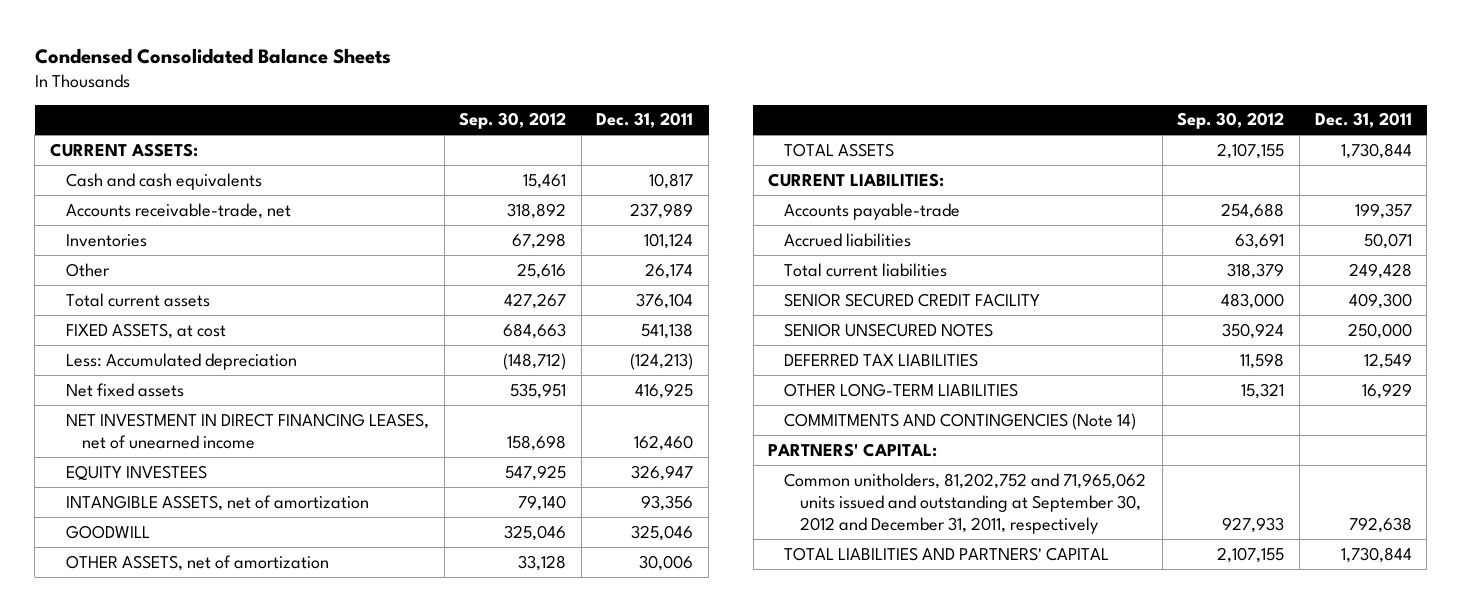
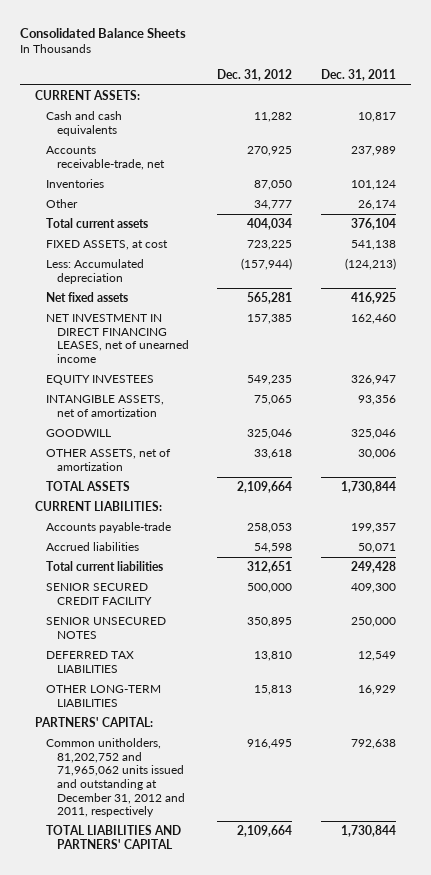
[34,47,391,64] Condensed Consolidated Balance Sheets -> [20,27,187,38] Consolidated Balance Sheets
[459,112,567,130] Sep. 30, 2012 -> none
none -> [217,68,293,81] Dec. 31, 2012
[784,412,1137,430] COMMITMENTS AND CONTINGENCIES (Note 14) -> none
[784,472,1147,534] Common unitholders, 81,202,752 and 71,965,062 units issued and outstanding at September 30, 2012 and December 31, 2011, respectively -> [45,738,185,818] Common unitholders, 81,202,752 and 71,965,062 units issued and outstanding at December 31, 2012 and 2011, respectively

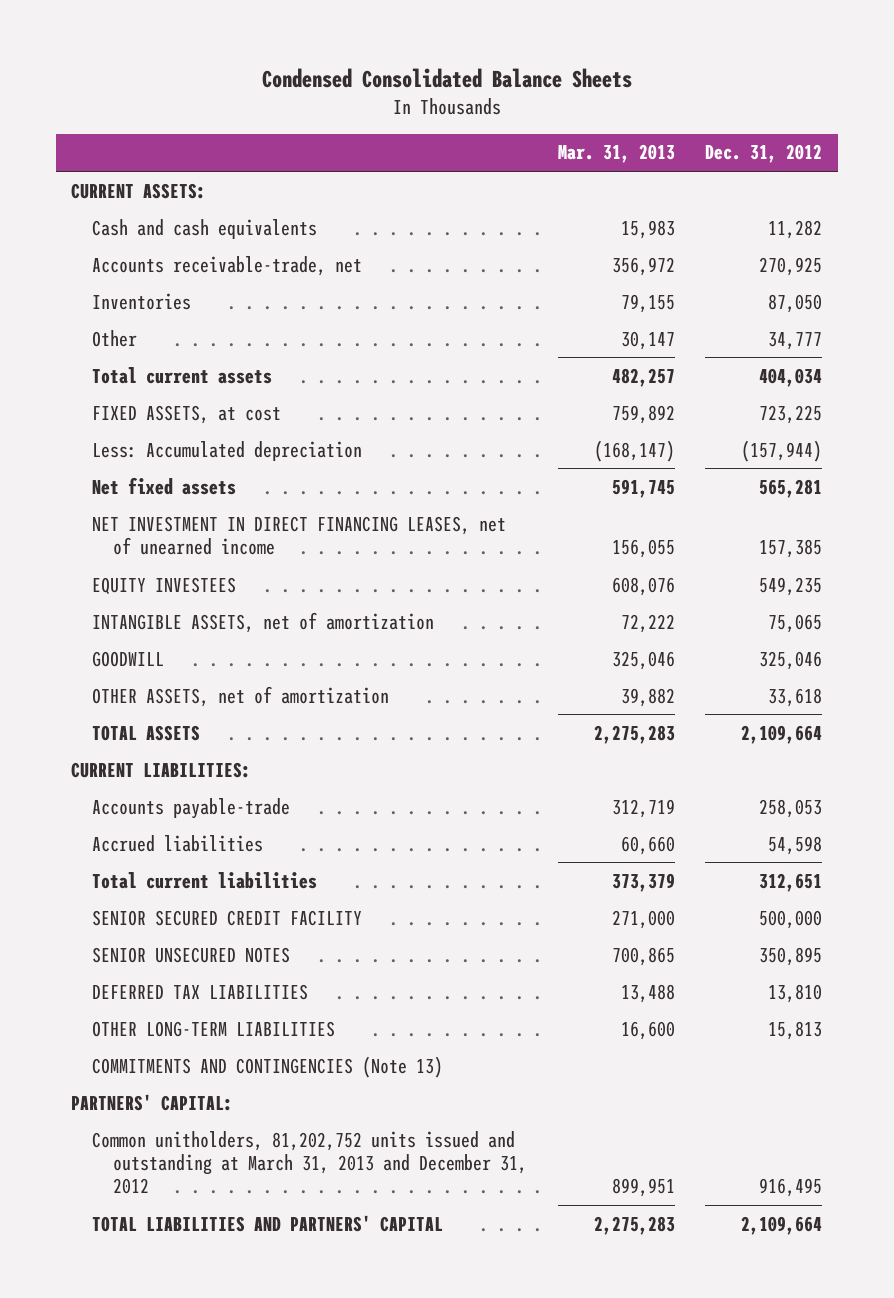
[20,27,187,38] Consolidated Balance Sheets -> [261,67,632,88] Condensed Consolidated Balance Sheets
[321,68,397,81] Dec. 31, 2011 -> none
none -> [557,144,675,164] Mar. 31, 2013
none -> [92,1055,444,1078] COMMITMENTS AND CONTINGENCIES (Note 13)
[45,738,185,818] Common unitholders, 81,202,752 and 71,965,062 units issued and outstanding at December 31, 2012 and 2011, respectively -> [92,1130,528,1195] Common unitholders, 81,202,752 units issued and outstanding at March 31, 2013 and December 31, 2012

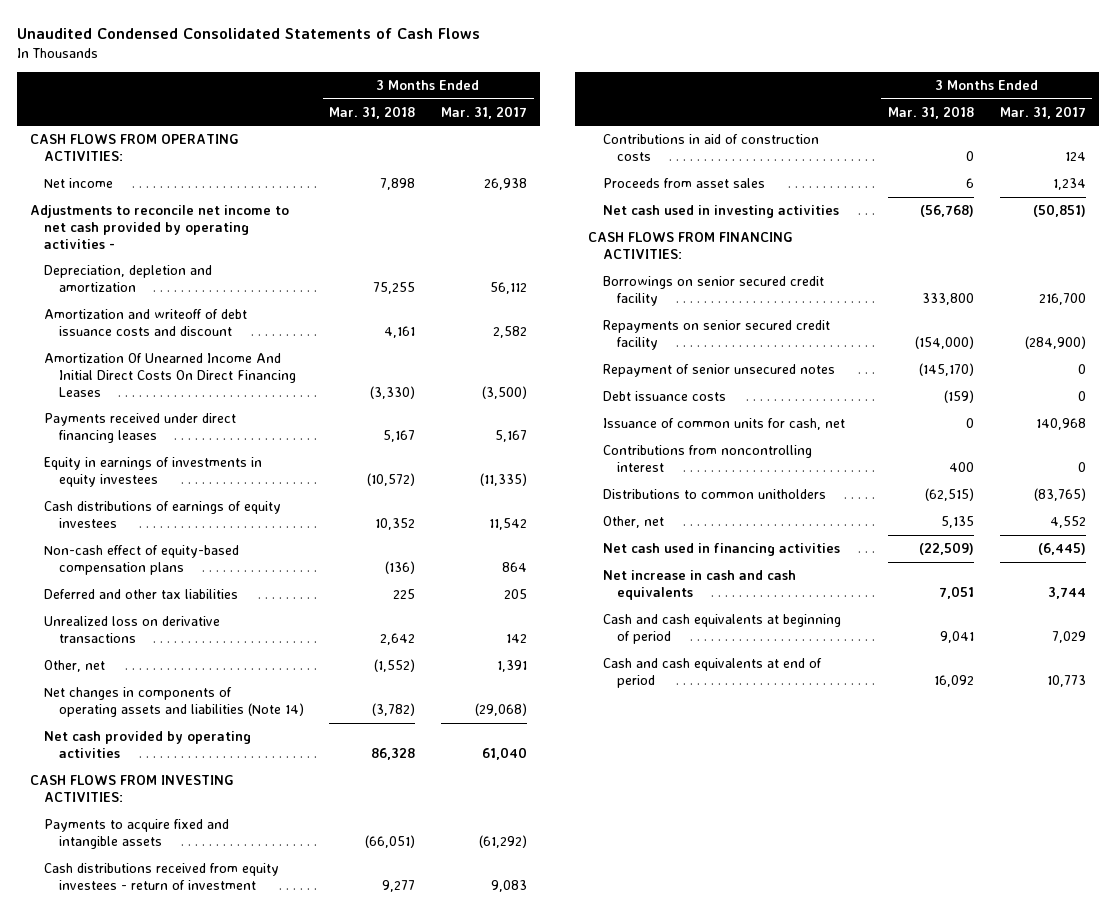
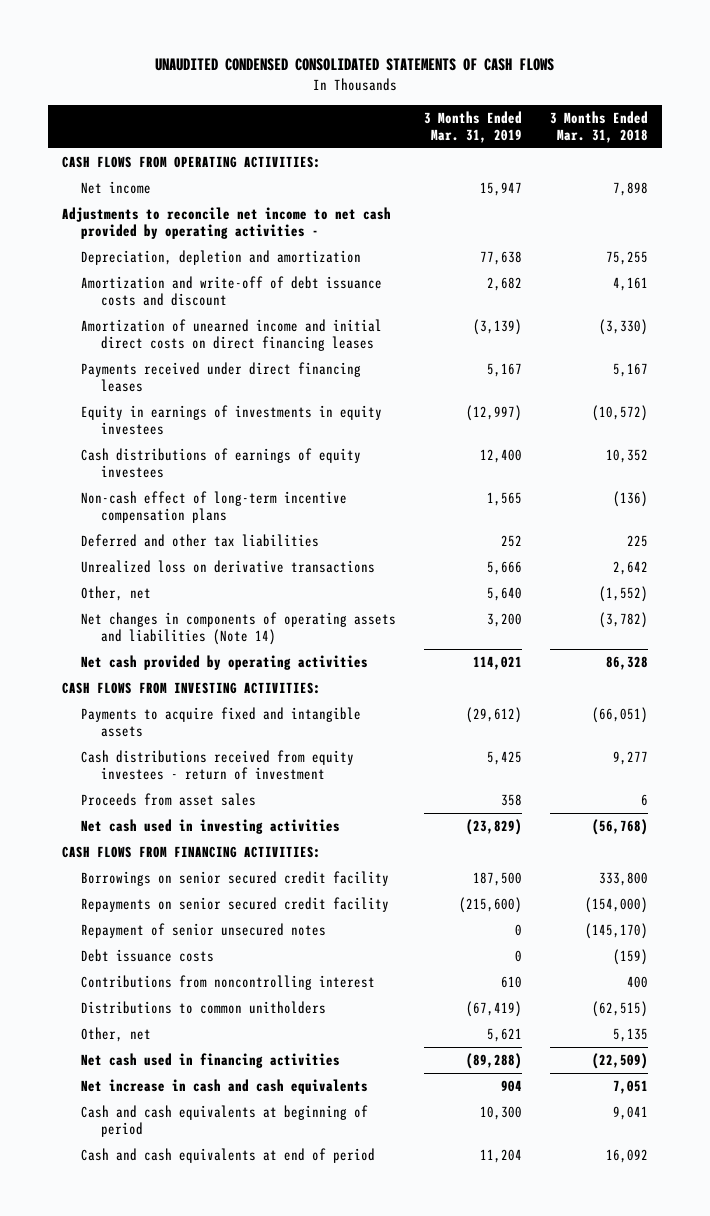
[16,27,480,39] Unaudited Condensed Consolidated Statements of Cash Flows -> [154,58,554,72] UNAUDITED CONDENSED CONSOLIDATED STATEMENTS OF CASH FLOWS
[441,105,528,119] Mar. 31, 2017 -> none
none -> [423,110,522,144] 3 Months Ended Mar. 31, 2019
[44,309,248,336] Amortization and writeoff of debt issuance costs and discount -> [81,276,383,307] Amortization and write-off of debt issuance costs and discount
[44,353,296,397] Amortization Of Unearned Income And Initial Direct Costs On Direct Financing Leases -> [81,319,383,352] Amortization of unearned income and initial direct costs on direct financing leases
[44,545,240,575] Non-cash effect of equity-based compensation plans -> [81,491,348,524] Non-cash effect of long-term incentive compensation plans
[602,134,819,161] Contributions in aid of construction costs -> none
[602,418,845,431] Issuance of common units for cash, net -> none

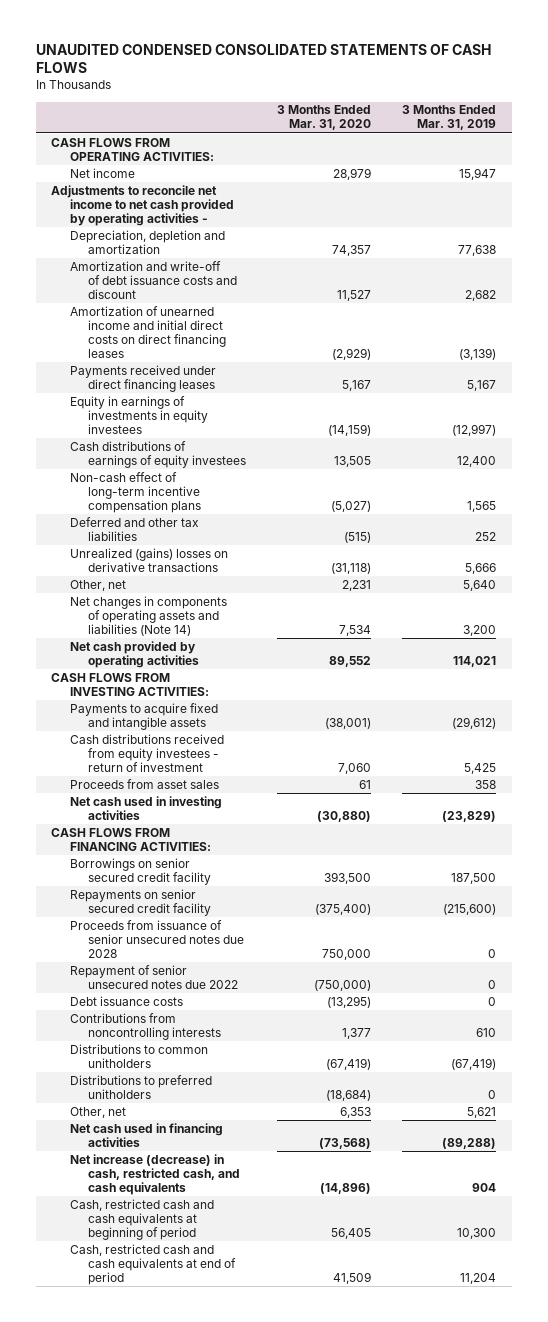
[549,110,648,144] 3 Months Ended Mar. 31, 2018 -> none
none -> [277,105,372,131] 3 Months Ended Mar. 31, 2020
[81,560,376,574] Unrealized loss on derivative transactions -> [69,547,228,572] Unrealized (gains) losses on derivative transactions
none -> [69,919,245,958] Proceeds from issuance of senior unsecured notes due 2028
[81,923,327,939] Repayment of senior unsecured notes -> [69,964,239,989] Repayment of senior unsecured notes due 2022
[81,975,376,991] Contributions from noncontrolling interest -> [69,1012,222,1040] Contributions from noncontrolling interests
none -> [69,1074,212,1099] Distributions to preferred unitholders
[81,1079,369,1095] Net increase in cash and cash equivalents -> [69,1153,241,1195] Net increase (decrease) in cash, restricted cash, and cash equivalents
[81,1105,369,1138] Cash and cash equivalents at beginning of period -> [69,1198,214,1240] Cash, restricted cash and cash equivalents at beginning of period
[81,1148,376,1164] Cash and cash equivalents at end of period -> [69,1243,237,1285] Cash, restricted cash and cash equivalents at end of period

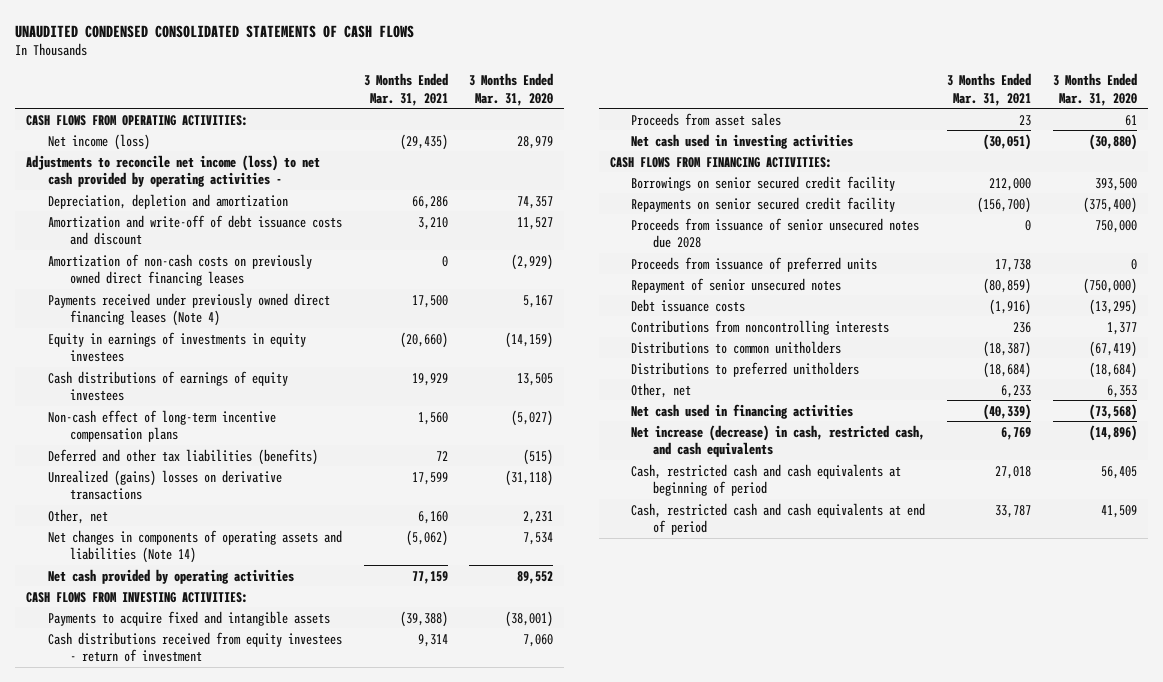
[402,105,497,131] 3 Months Ended Mar. 31, 2019 -> none
none -> [363,72,448,106] 3 Months Ended Mar. 31, 2021
[69,167,135,178] Net income -> [47,133,150,150] Net income (loss)
[51,184,234,226] Adjustments to reconcile net income to net cash provided by operating activities - -> [26,154,321,188] Adjustments to reconcile net income (loss) to net cash provided by operating activities -
[69,305,227,358] Amortization of unearned income and initial direct costs on direct financing leases -> [47,253,312,287] Amortization of non-cash costs on previously owned direct financing leases
[69,364,216,392] Payments received under direct financing leases -> [47,292,330,327] Payments received under previously owned direct financing leases (Note 4)
[69,516,199,541] Deferred and other tax liabilities -> [47,448,318,465] Deferred and other tax liabilities (benefits)
none -> [631,256,878,272] Proceeds from issuance of preferred units
[69,964,239,989] Repayment of senior unsecured notes due 2022 -> [631,277,842,293] Repayment of senior unsecured notes

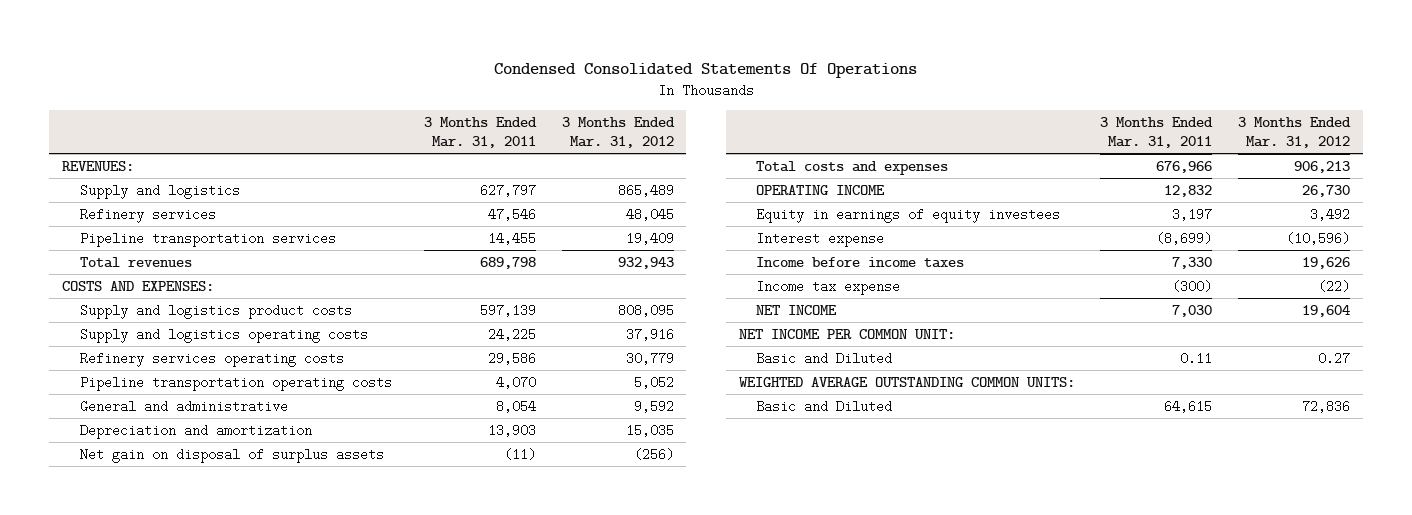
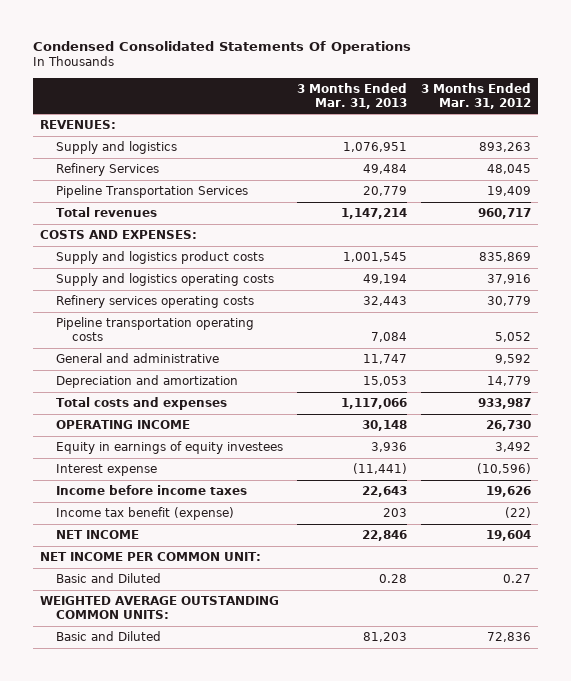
[423,117,537,149] 3 Months Ended Mar. 31, 2011 -> none
none -> [297,82,408,109] 3 Months Ended Mar. 31, 2013
[617,183,674,197] 865,489 -> [479,142,532,153] 893,263
[79,207,216,223] Refinery services -> [55,163,159,177] Refinery Services
[79,231,336,247] Pipeline transportation services -> [55,185,248,199] Pipeline Transportation Services
[617,256,674,269] 932,943 -> [478,208,532,220] 960,717
[617,303,674,317] 808,095 -> [479,252,532,263] 835,869
[79,447,384,463] Net gain on disposal of surplus assets -> none
[625,423,674,437] 15,035 -> [487,376,532,387] 14,779
[1293,160,1350,173] 906,213 -> [478,398,532,410] 933,987
[756,279,901,295] Income tax expense -> [55,507,234,521] Income tax benefit (expense)

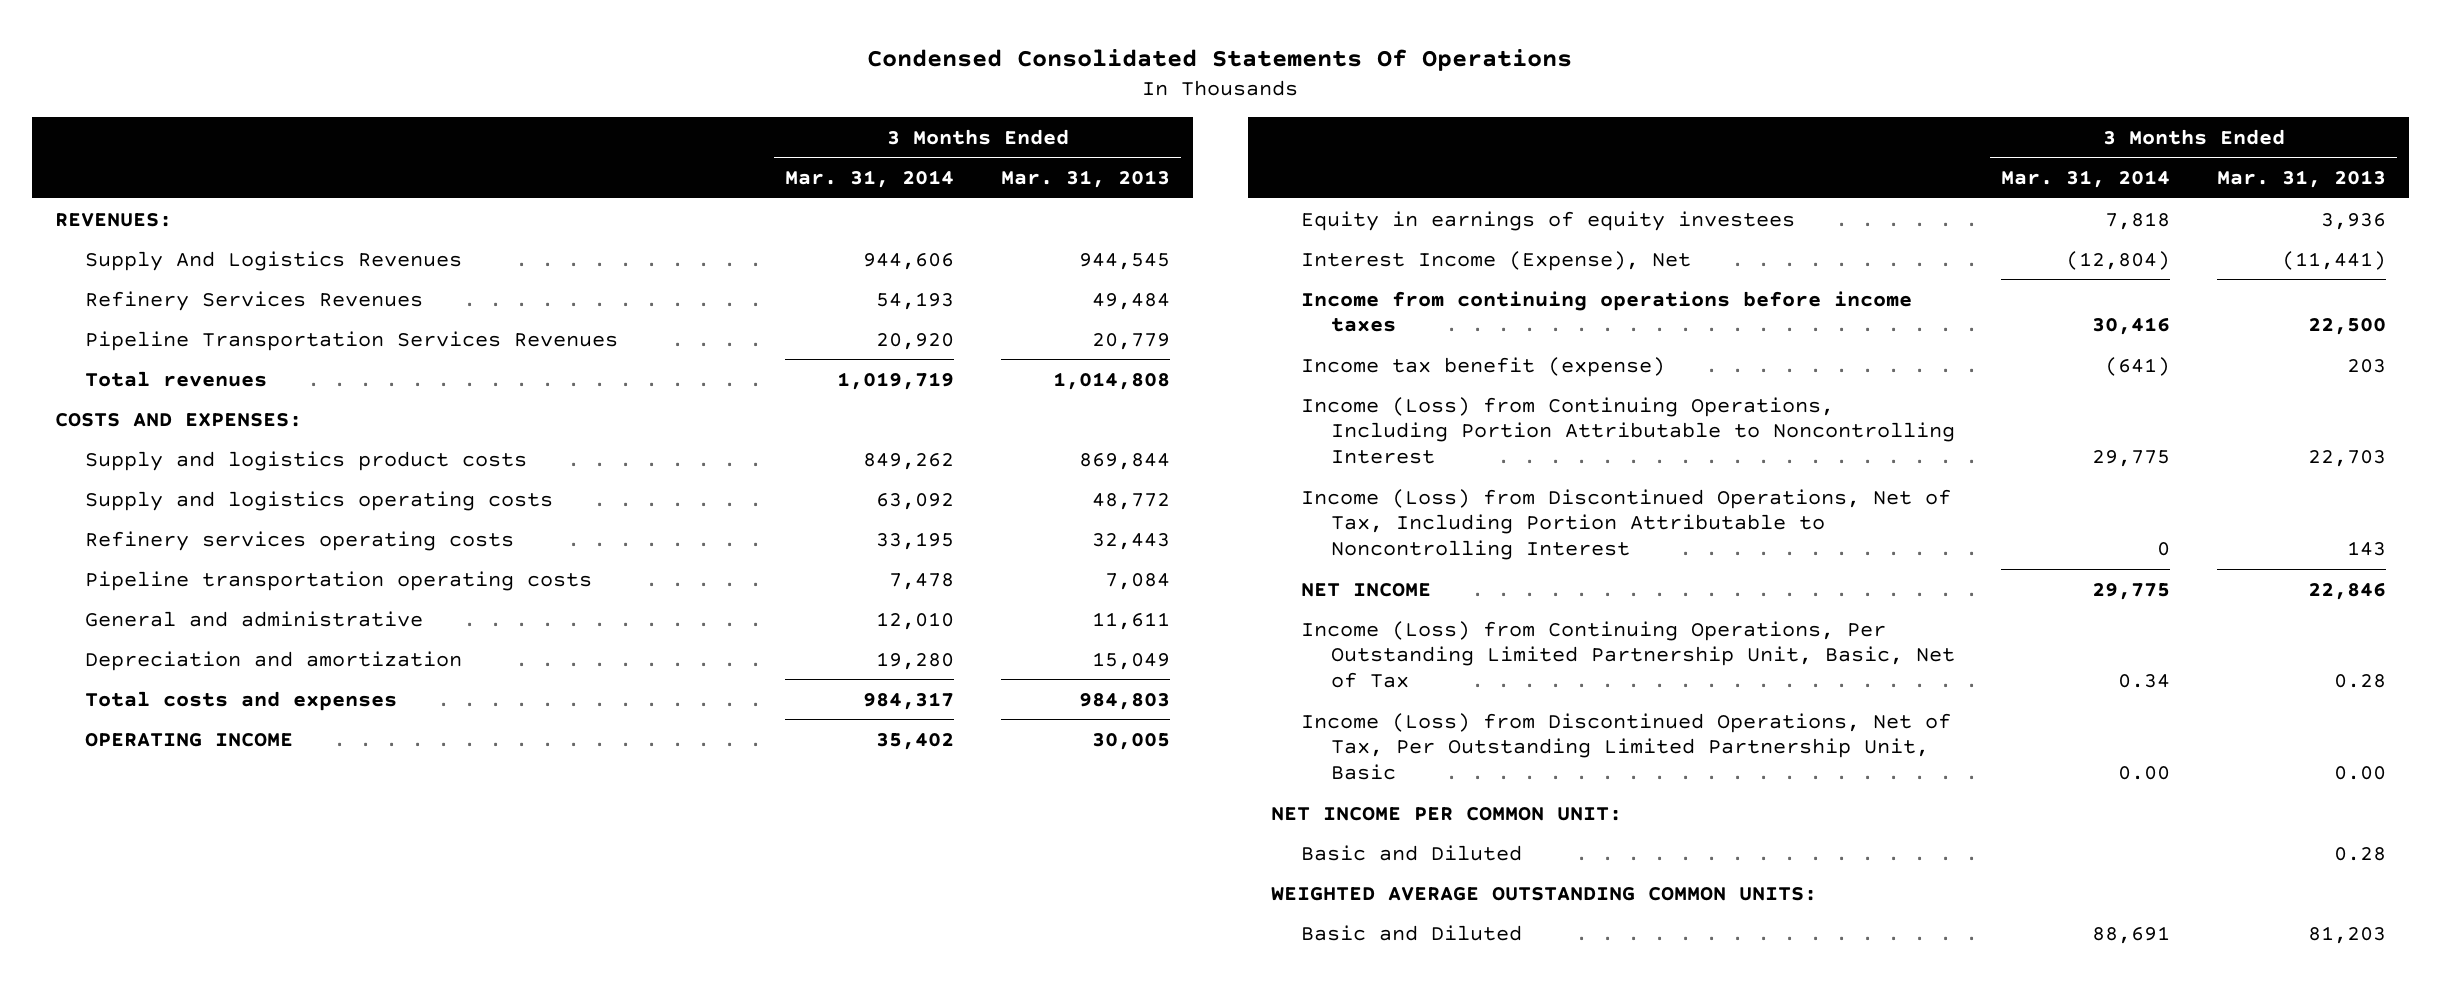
[421,82,532,109] 3 Months Ended Mar. 31, 2012 -> none
none -> [785,170,955,189] Mar. 31, 2014
[55,141,177,155] Supply and logistics -> [84,250,462,271] Supply And Logistics Revenues
[343,142,408,153] 1,076,951 -> [1078,252,1170,270] 944,545
[55,163,159,177] Refinery Services -> [84,290,423,311] Refinery Services Revenues
[55,185,248,199] Pipeline Transportation Services -> [84,330,618,351] Pipeline Transportation Services Revenues
[341,208,408,220] 1,147,214 -> [1052,371,1170,390] 1,014,808
[343,252,408,263] 1,001,545 -> [1078,452,1170,470] 869,844
[363,274,408,285] 49,194 -> [1091,492,1170,510] 48,772
[363,354,408,365] 11,747 -> [1091,611,1170,630] 11,611
[363,376,408,387] 15,053 -> [1091,651,1170,670] 15,049
[341,398,408,410] 1,117,066 -> [1078,692,1170,710] 984,803
[362,420,408,432] 30,148 -> [1091,732,1170,750] 30,005
[55,464,157,477] Interest expense -> [1301,250,1692,271] Interest Income (Expense), Net
[55,485,247,496] Income before income taxes -> [1301,290,1913,333] Income from continuing operations before income taxes
[362,486,408,498] 22,643 -> [2307,318,2386,336] 22,500
none -> [1301,396,1956,465] Income (Loss) from Continuing Operations, Including Portion Attributable to Noncontrolling Interest
none -> [1301,488,1952,561] Income (Loss) from Discontinued Operations, Net of Tax, Including Portion Attributable to Noncontrolling Interest
none -> [1301,620,1956,689] Income (Loss) from Continuing Operations, Per Outstanding Limited Partnership Unit, Basic, Net of Tax
none -> [1301,712,1952,781] Income (Loss) from Discontinued Operations, Net of Tax, Per Outstanding Limited Partnership Unit, Basic

